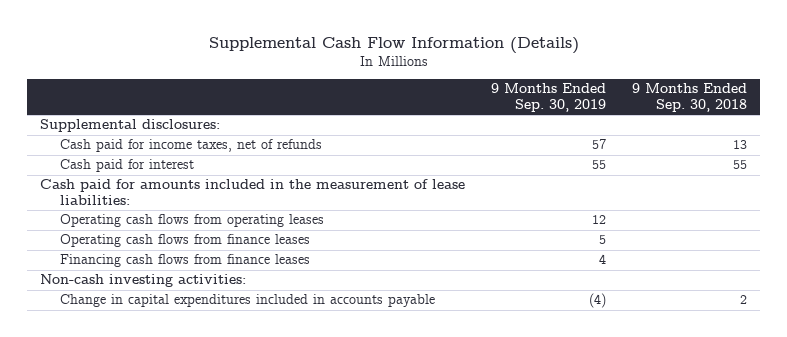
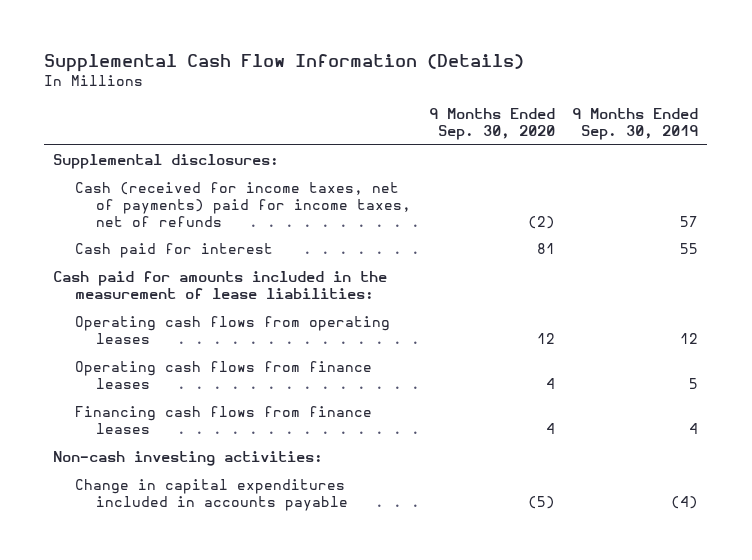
[632,83,748,113] 9 Months Ended Sep. 30, 2018 -> none
none -> [428,108,555,141] 9 Months Ended Sep. 30, 2020
[59,139,322,153] Cash paid for income taxes, net of refunds -> [74,182,412,227] Cash (received for income taxes, net of payments) paid for income taxes, net of refunds

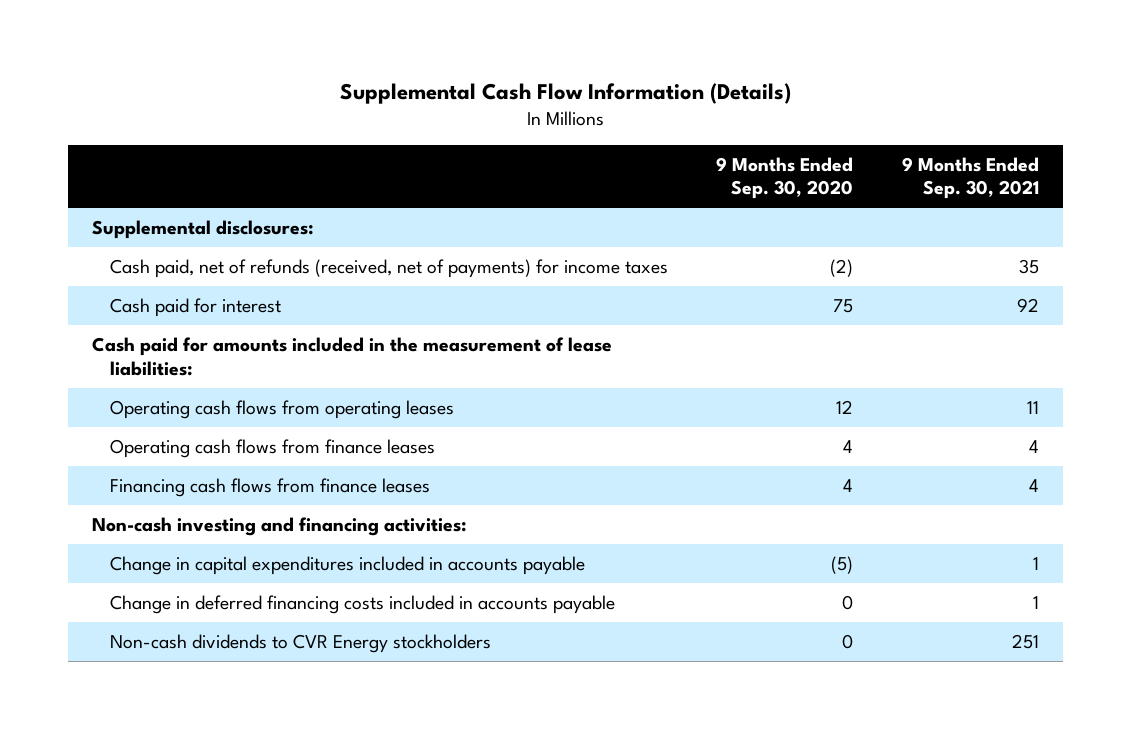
[572,108,699,141] 9 Months Ended Sep. 30, 2019 -> none
none -> [901,156,1039,200] 9 Months Ended Sep. 30, 2021
[74,182,412,227] Cash (received for income taxes, net of payments) paid for income taxes, net of refunds -> [109,258,668,278] Cash paid, net of refunds (received, net of payments) for income taxes
[536,243,555,255] 81 -> [833,298,854,313] 75
[53,451,324,467] Non-cash investing activities: -> [92,516,468,536] Non-cash investing and financing activities:
none -> [109,594,615,614] Change in deferred financing costs included in accounts payable
none -> [109,633,491,653] Non-cash dividends to CVR Energy stockholders

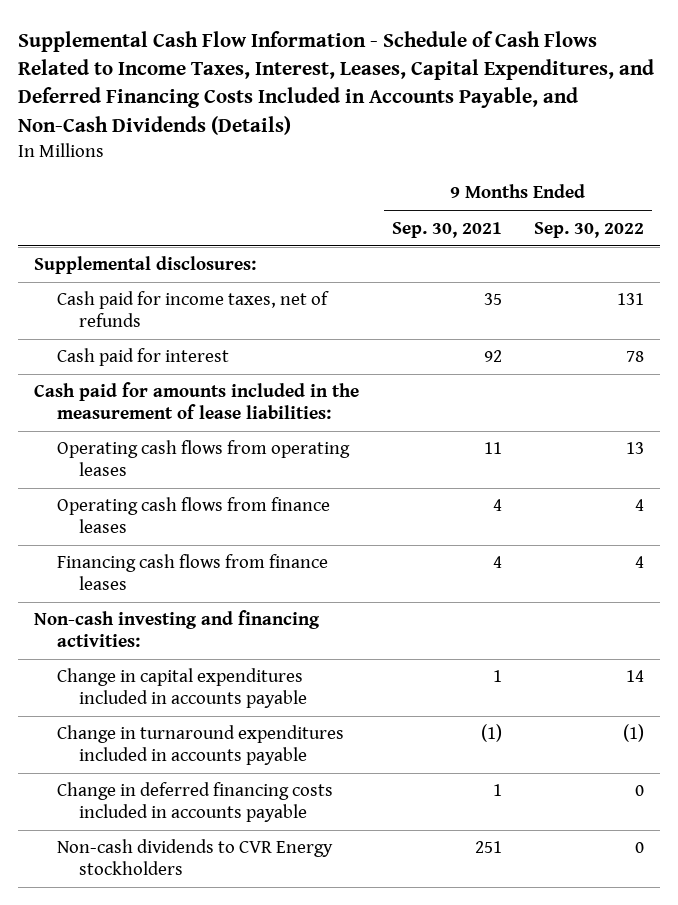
[339,82,791,104] Supplemental Cash Flow Information (Details) -> [18,30,655,135] Supplemental Cash Flow Information - Schedule of Cash Flows Related to Income Taxes, Interest, Leases, Capital Expenditures, and Deferred Financing Costs Included in Accounts Payable, and Non-Cash Dividends (Details)
[716,156,854,200] 9 Months Ended Sep. 30, 2020 -> none
none -> [534,221,645,238] Sep. 30, 2022
[109,258,668,278] Cash paid, net of refunds (received, net of payments) for income taxes -> [56,291,329,328] Cash paid for income taxes, net of refunds
none -> [56,725,344,766] Change in turnaround expenditures included in accounts payable

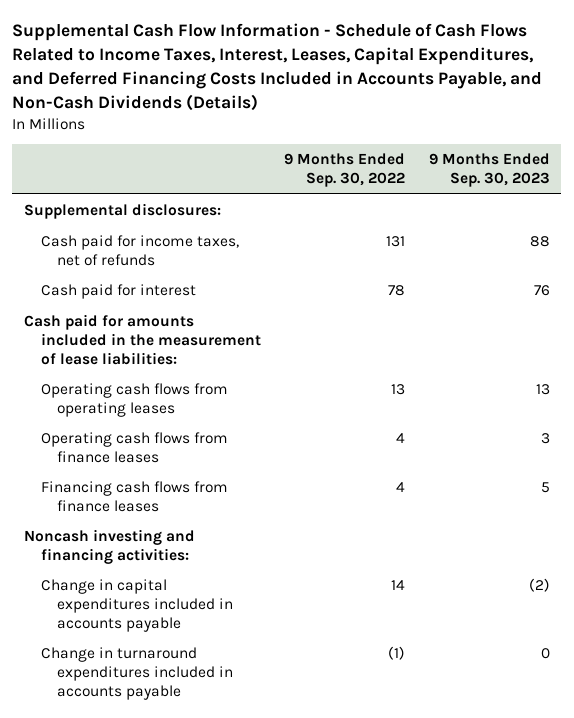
[391,221,502,238] Sep. 30, 2021 -> none
none -> [428,153,550,187] 9 Months Ended Sep. 30, 2023
[34,610,321,648] Non-cash investing and financing activities: -> [24,529,196,564] Noncash investing and financing activities:
[56,782,333,823] Change in deferred financing costs included in accounts payable -> none
[56,839,333,876] Non-cash dividends to CVR Energy stockholders -> none

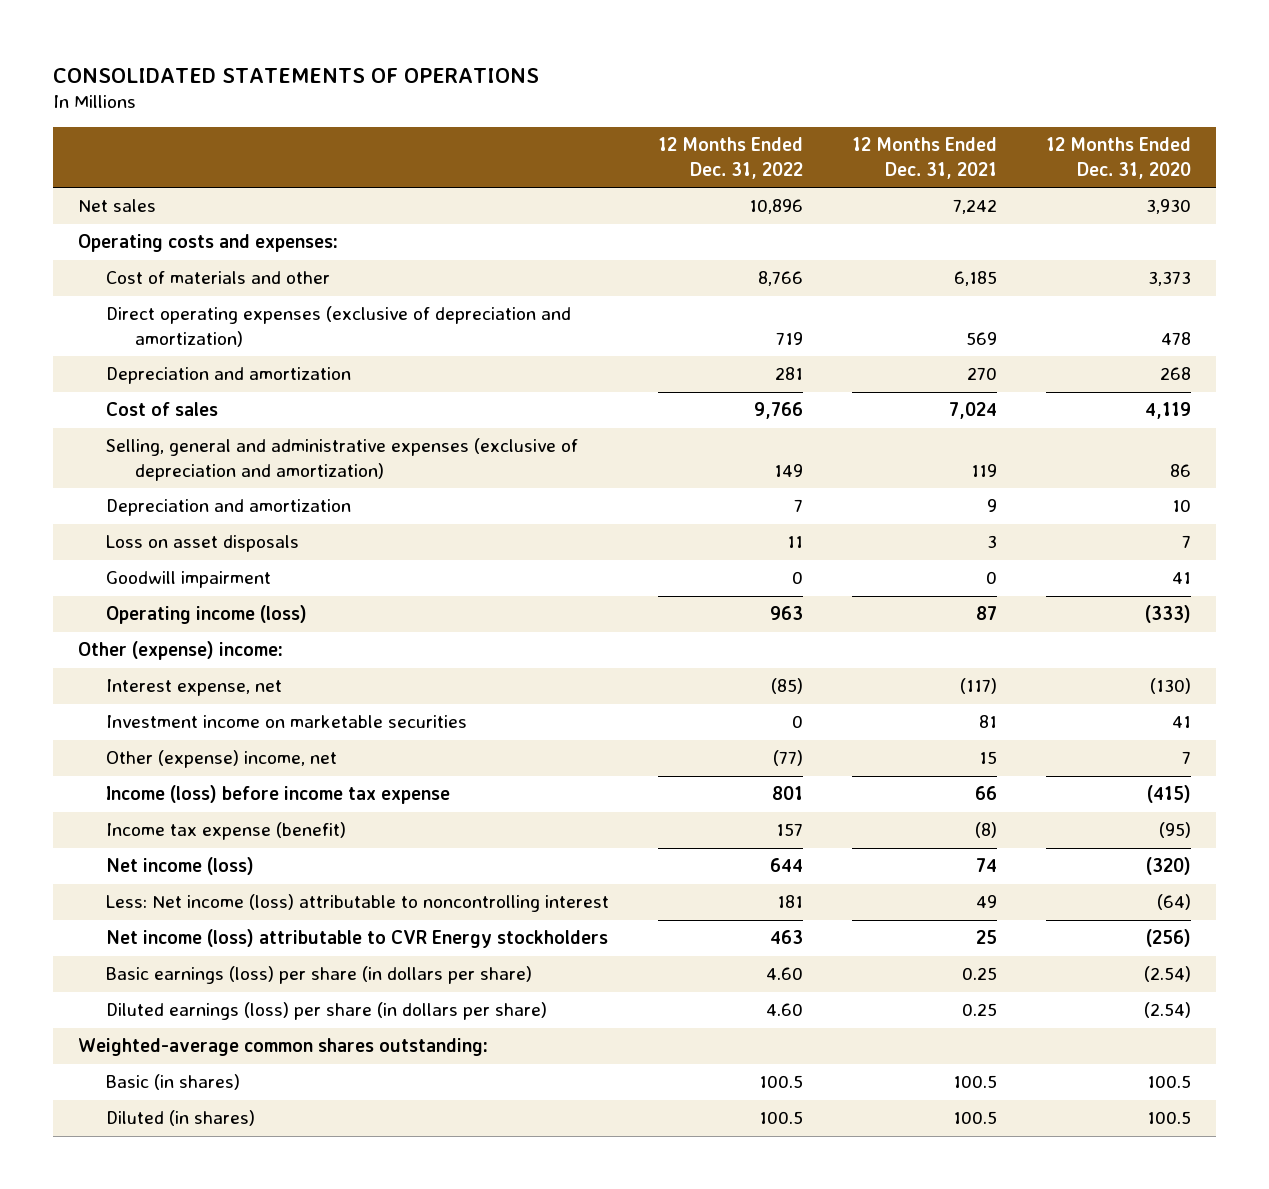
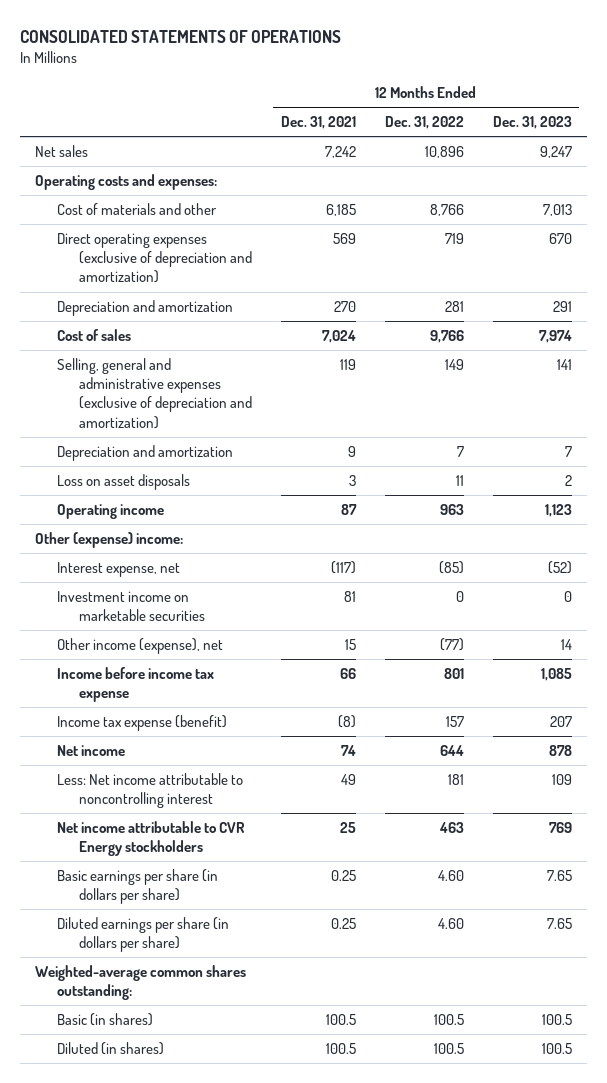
[1046,137,1192,179] 12 Months Ended Dec. 31, 2020 -> none
none -> [492,116,572,130] Dec. 31, 2023
[106,571,272,589] Goodwill impairment -> none
[106,605,308,625] Operating income (loss) -> [56,503,164,519] Operating income
[106,750,338,769] Other (expense) income, net -> [56,637,223,654] Other income (expense), net
[106,785,451,805] Income (loss) before income tax expense -> [56,666,214,703] Income before income tax expense
[106,857,255,876] Net income (loss) -> [56,744,125,756] Net income
[106,894,610,913] Less: Net income (loss) attributable to noncontrolling interest -> [56,772,243,809] Less: Net income attributable to noncontrolling interest
[106,929,609,949] Net income (loss) attributable to CVR Energy stockholders -> [56,820,245,857] Net income attributable to CVR Energy stockholders
[106,966,533,985] Basic earnings (loss) per share (in dollars per share) -> [56,868,218,905] Basic earnings per share (in dollars per share)
[106,1002,548,1021] Diluted earnings (loss) per share (in dollars per share) -> [56,916,229,953] Diluted earnings per share (in dollars per share)

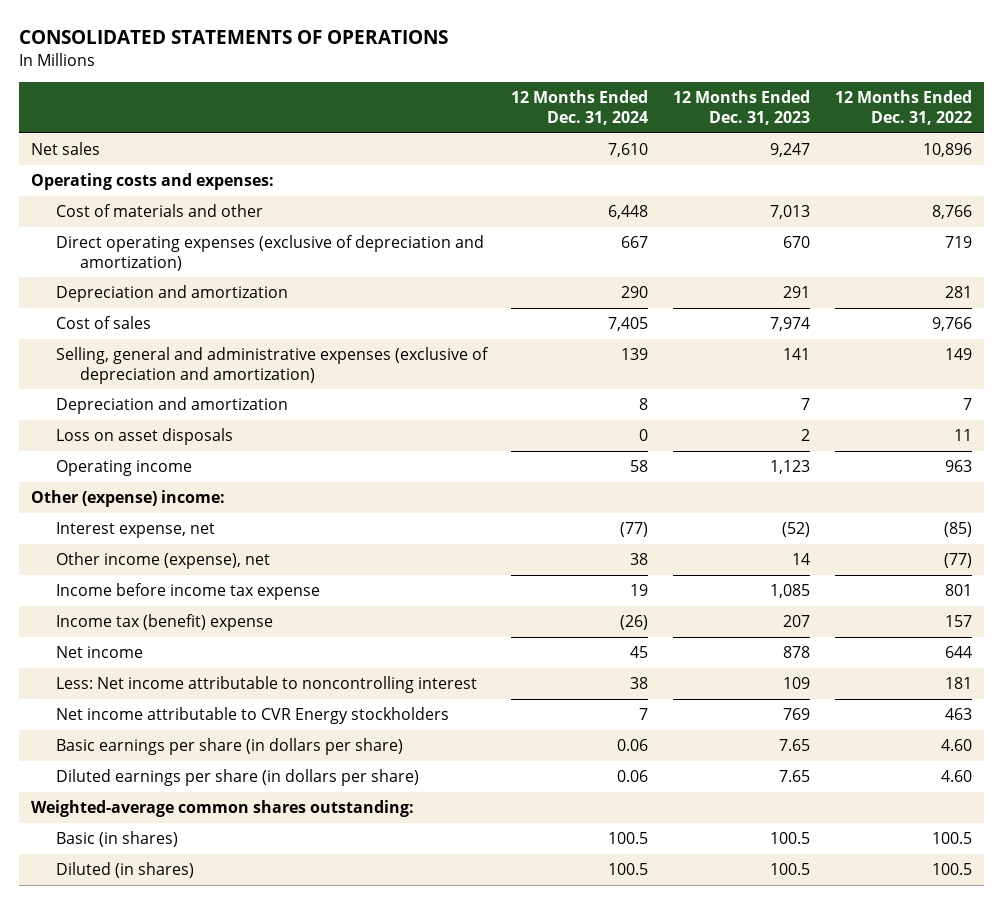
[280,116,356,130] Dec. 31, 2021 -> none
none -> [511,90,649,126] 12 Months Ended Dec. 31, 2024
[56,590,205,622] Investment income on marketable securities -> none
[56,714,227,731] Income tax expense (benefit) -> [55,614,273,632] Income tax (benefit) expense

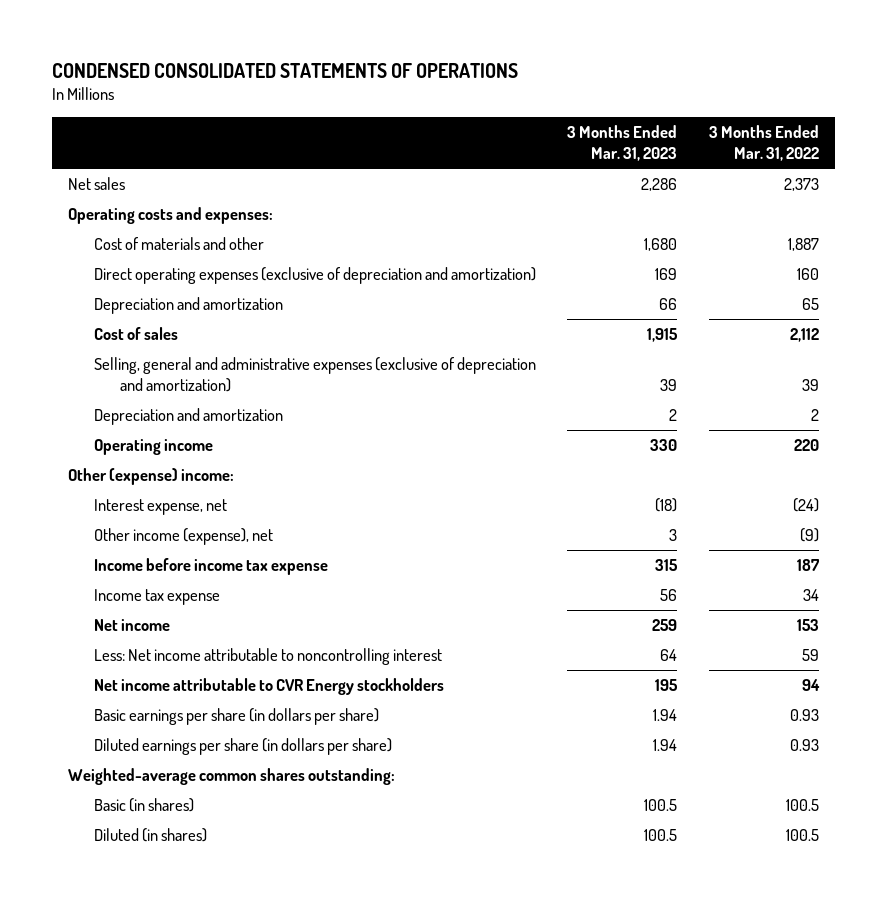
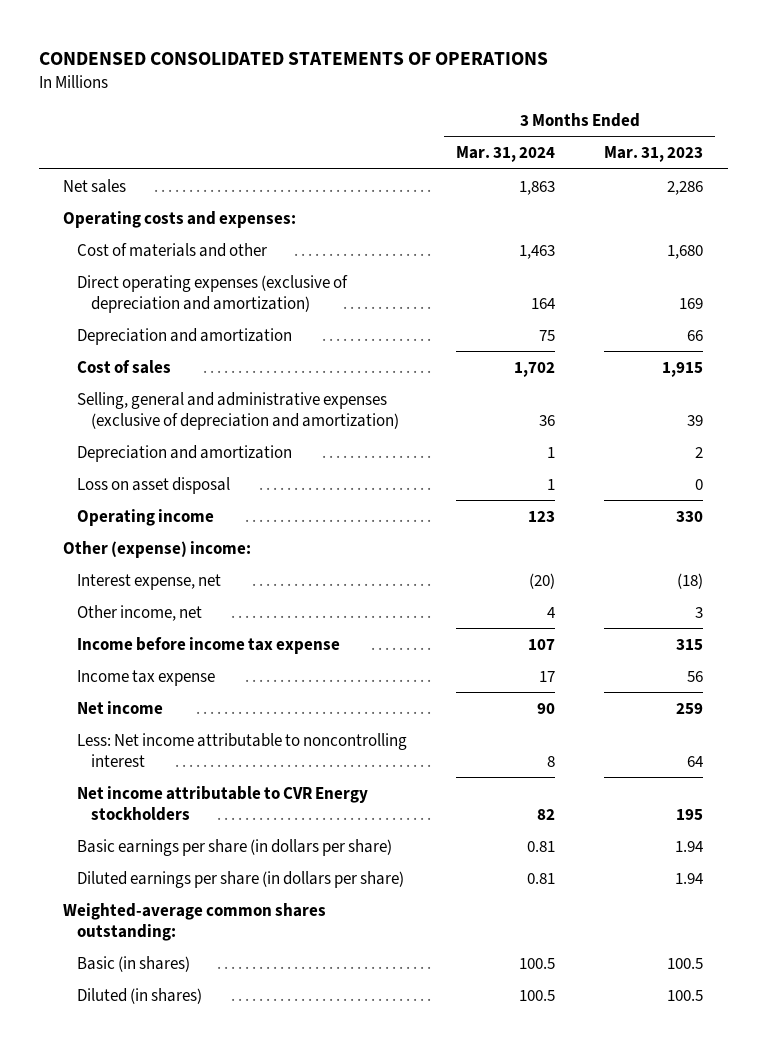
[708,125,819,162] 3 Months Ended Mar. 31, 2022 -> none
none -> [455,146,555,163] Mar. 31, 2024
none -> [76,476,230,494] Loss on asset disposal
[93,527,273,545] Other income (expense), net -> [76,604,202,621] Other income, net

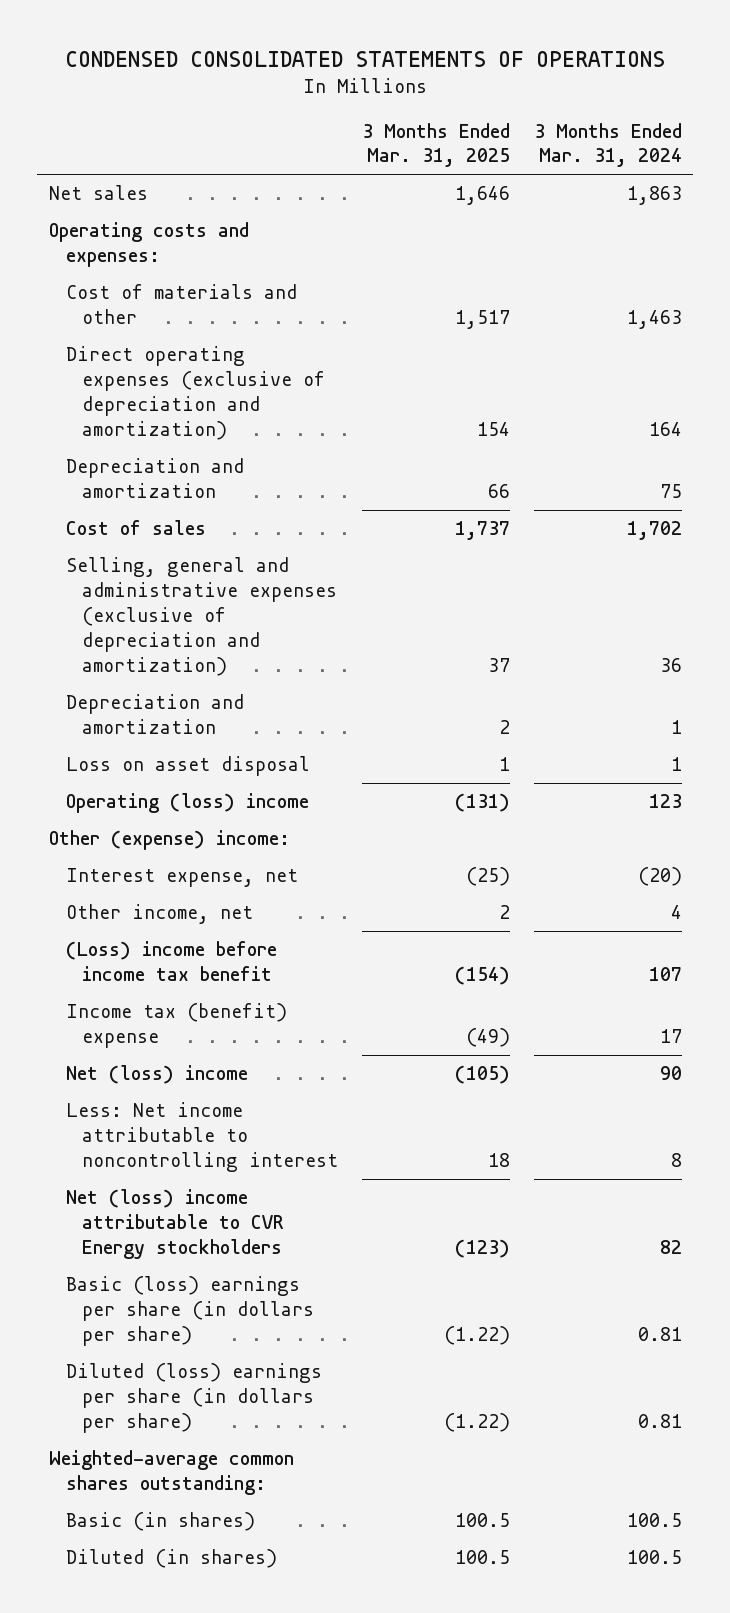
[604,146,704,163] Mar. 31, 2023 -> none
none -> [361,122,510,168] 3 Months Ended Mar. 31, 2025
[76,508,214,526] Operating income -> [65,793,309,814] Operating (loss) income
[76,636,340,654] Income before income tax expense -> [65,941,277,982] (Loss) income before income tax benefit
[76,669,215,686] Income tax expense -> [65,1003,287,1049] Income tax (benefit) expense
[76,700,163,714] Net income -> [65,1065,248,1085] Net (loss) income
[76,785,368,821] Net income attributable to CVR Energy stockholders -> [65,1189,285,1259] Net (loss) income attributable to CVR Energy stockholders
[76,838,392,856] Basic earnings per share (in dollars per share) -> [65,1276,315,1346] Basic (loss) earnings per share (in dollars per share)
[76,870,404,888] Diluted earnings per share (in dollars per share) -> [65,1363,322,1433] Diluted (loss) earnings per share (in dollars per share)

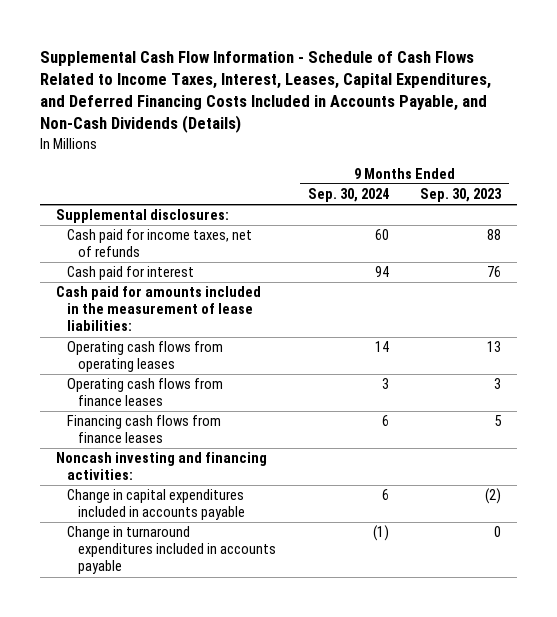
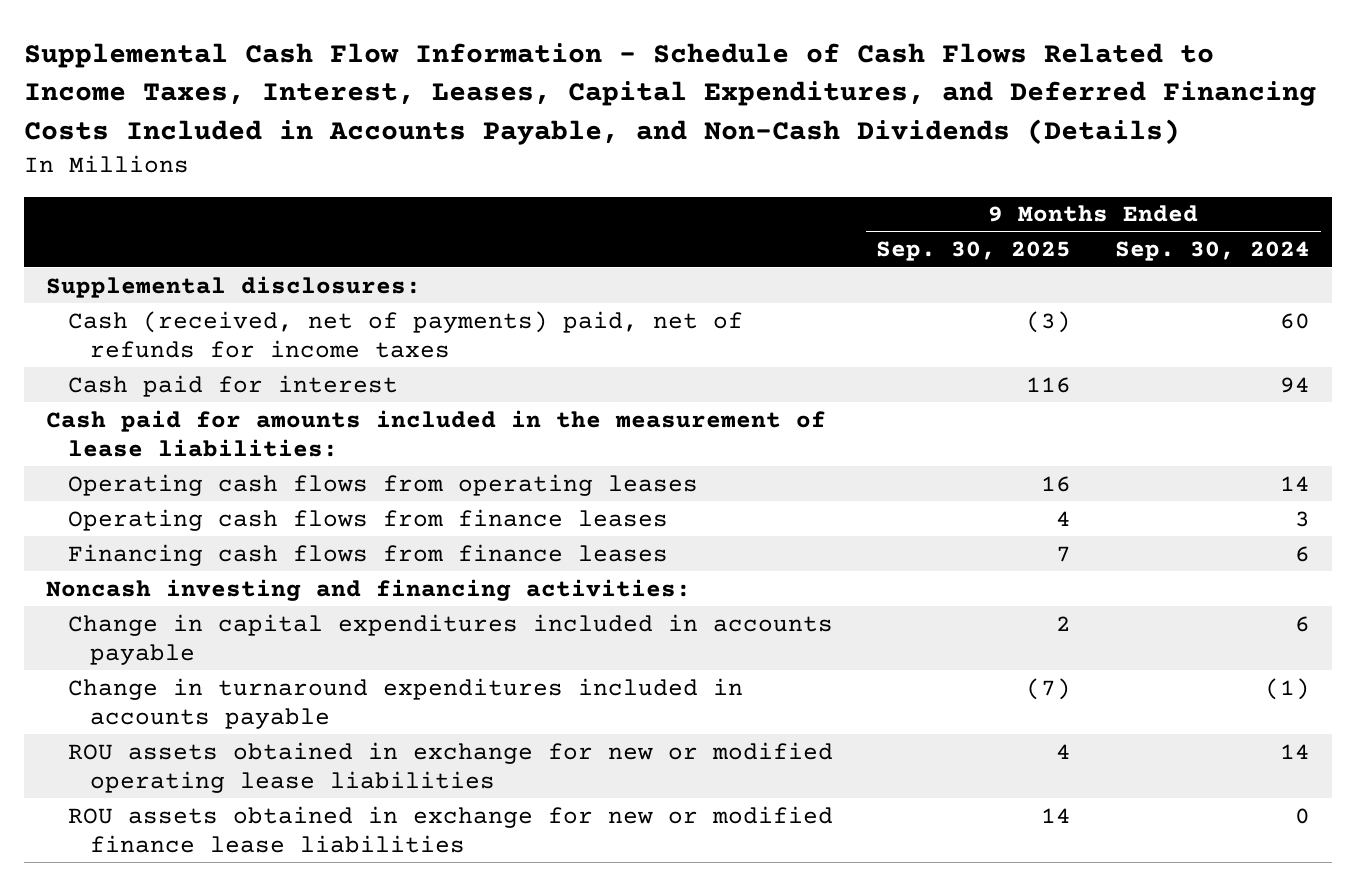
[420,188,503,203] Sep. 30, 2023 -> none
none -> [876,241,1072,262] Sep. 30, 2025
[67,229,253,258] Cash paid for income taxes, net of refunds -> [67,310,743,358] Cash (received, net of payments) paid, net of refunds for income taxes
none -> [67,741,833,793] ROU assets obtained in exchange for new or modified operating lease liabilities
none -> [67,805,833,853] ROU assets obtained in exchange for new or modified finance lease liabilities

